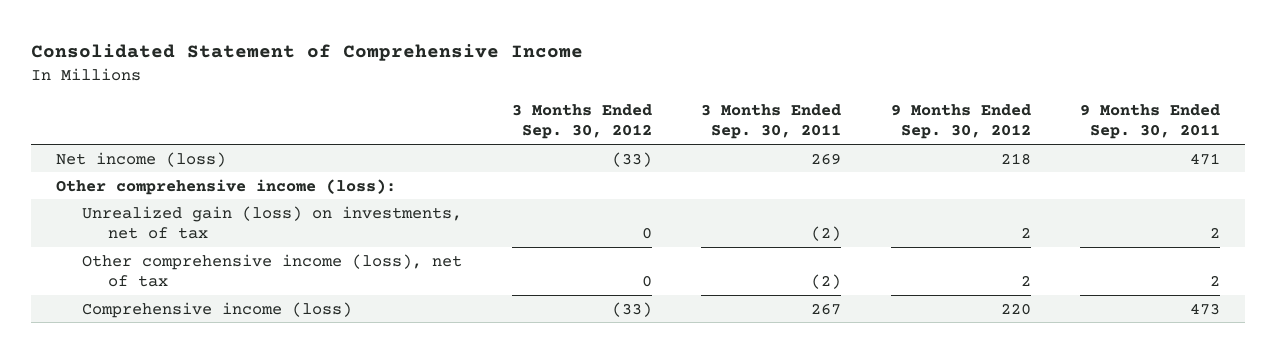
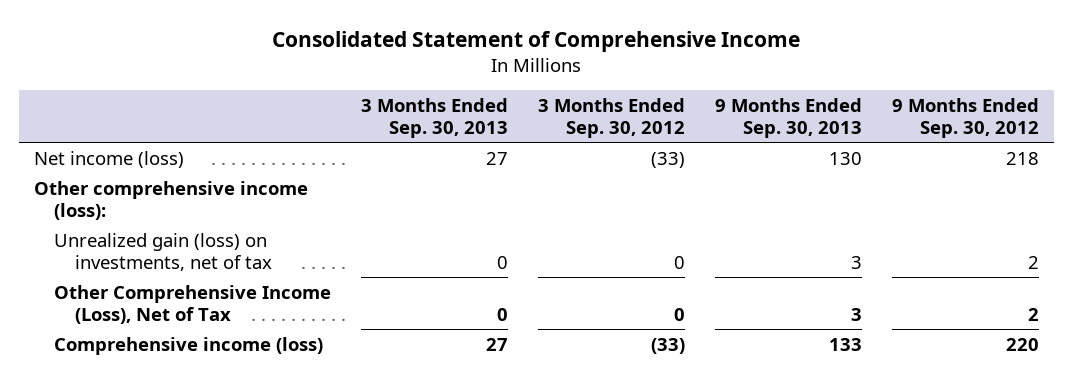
[701,104,842,140] 3 Months Ended Sep. 30, 2011 -> none
[1080,104,1221,140] 9 Months Ended Sep. 30, 2011 -> none
none -> [361,97,509,138] 3 Months Ended Sep. 30, 2013
none -> [715,97,863,138] 9 Months Ended Sep. 30, 2013
[81,253,462,287] Other comprehensive income (loss), net of tax -> [54,284,332,324] Other Comprehensive Income (Loss), Net of Tax

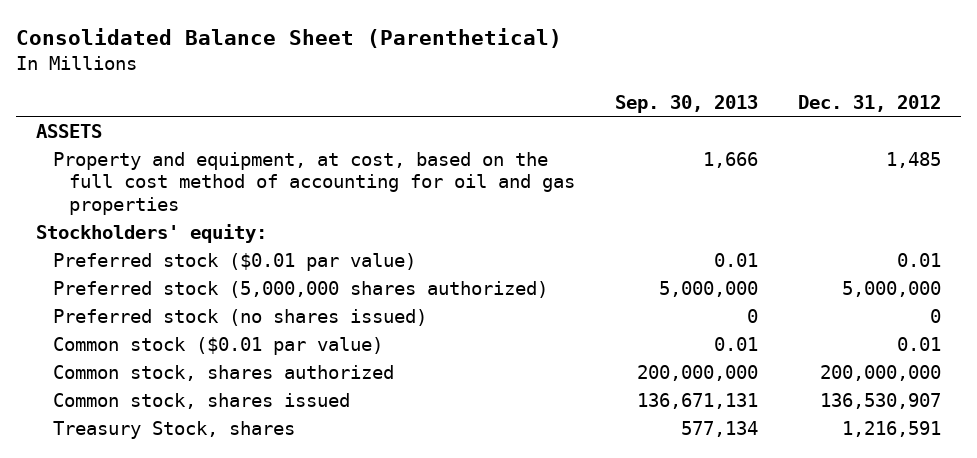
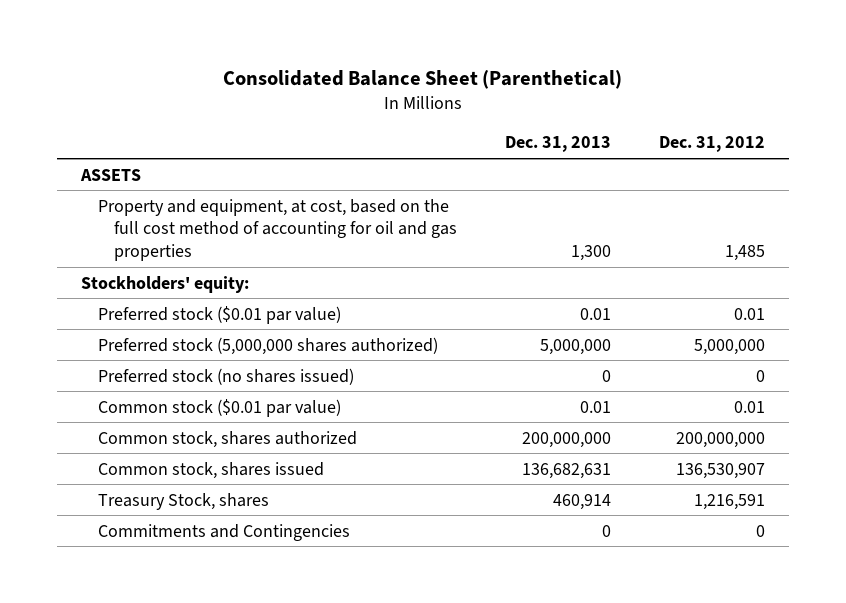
[615,94,759,113] Sep. 30, 2013 -> none
none -> [504,136,611,153] Dec. 31, 2013
none -> [97,523,350,541] Commitments and Contingencies

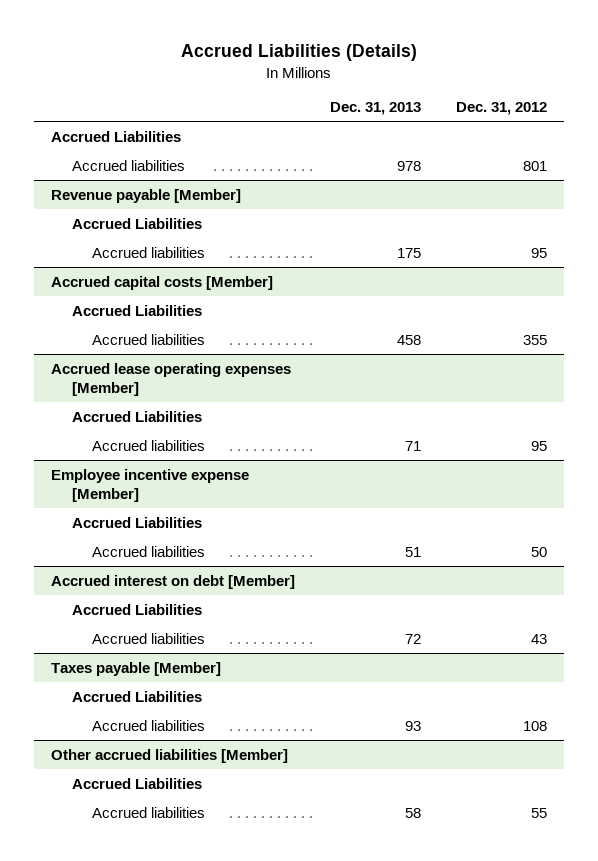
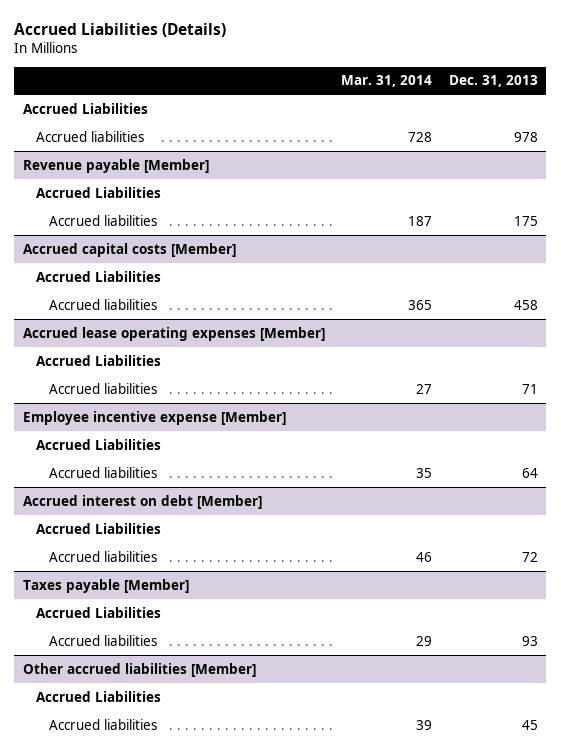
[455,102,547,116] Dec. 31, 2012 -> none
none -> [341,75,433,88] Mar. 31, 2014
[405,546,422,557] 51 -> [521,467,538,478] 64
[405,807,422,818] 58 -> [521,719,538,730] 45

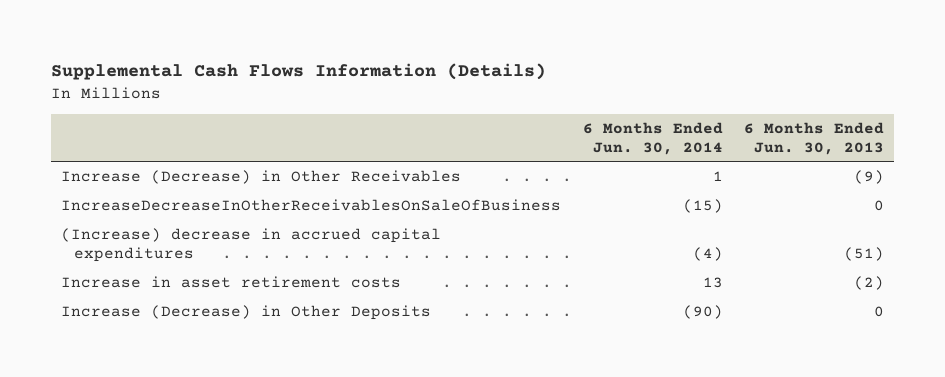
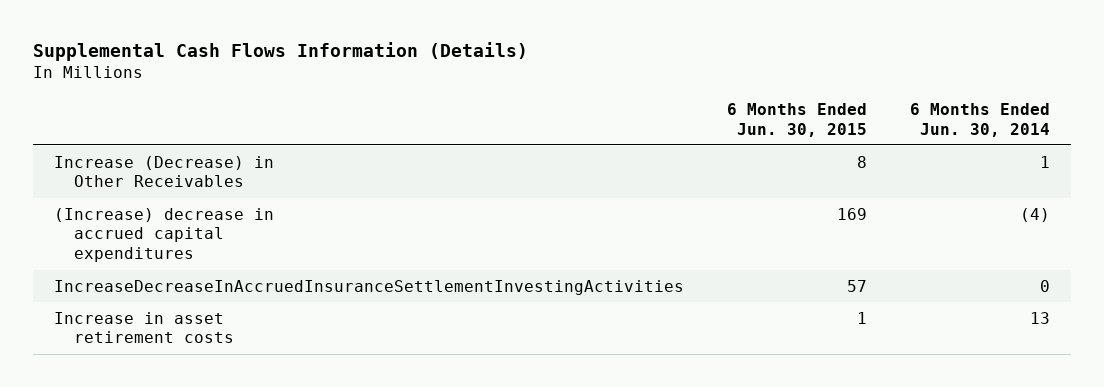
[743,121,884,155] 6 Months Ended Jun. 30, 2013 -> none
none -> [726,102,867,137] 6 Months Ended Jun. 30, 2015
[61,199,562,212] IncreaseDecreaseInOtherReceivablesOnSaleOfBusiness -> none
none -> [54,279,685,295] IncreaseDecreaseInAccruedInsuranceSettlementInvestingActivities
[61,305,432,321] Increase (Decrease) in Other Deposits -> none

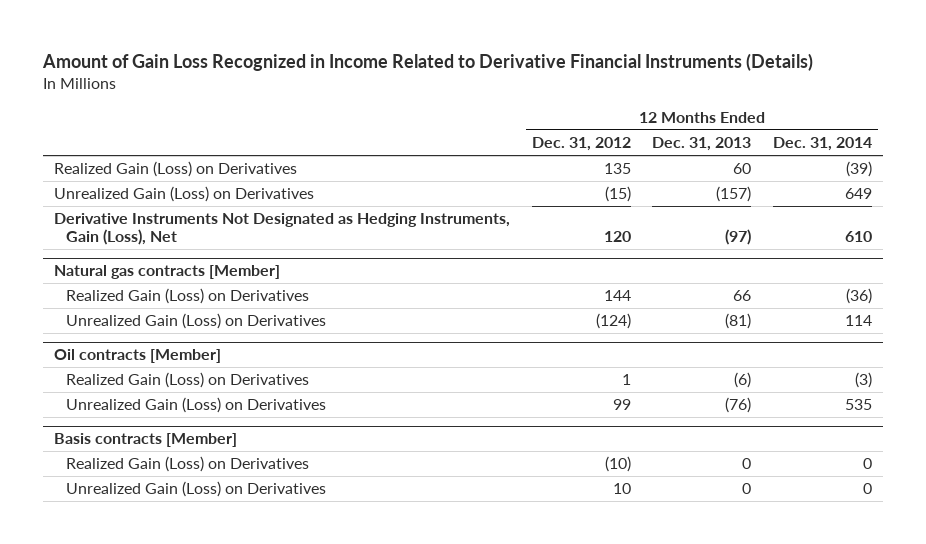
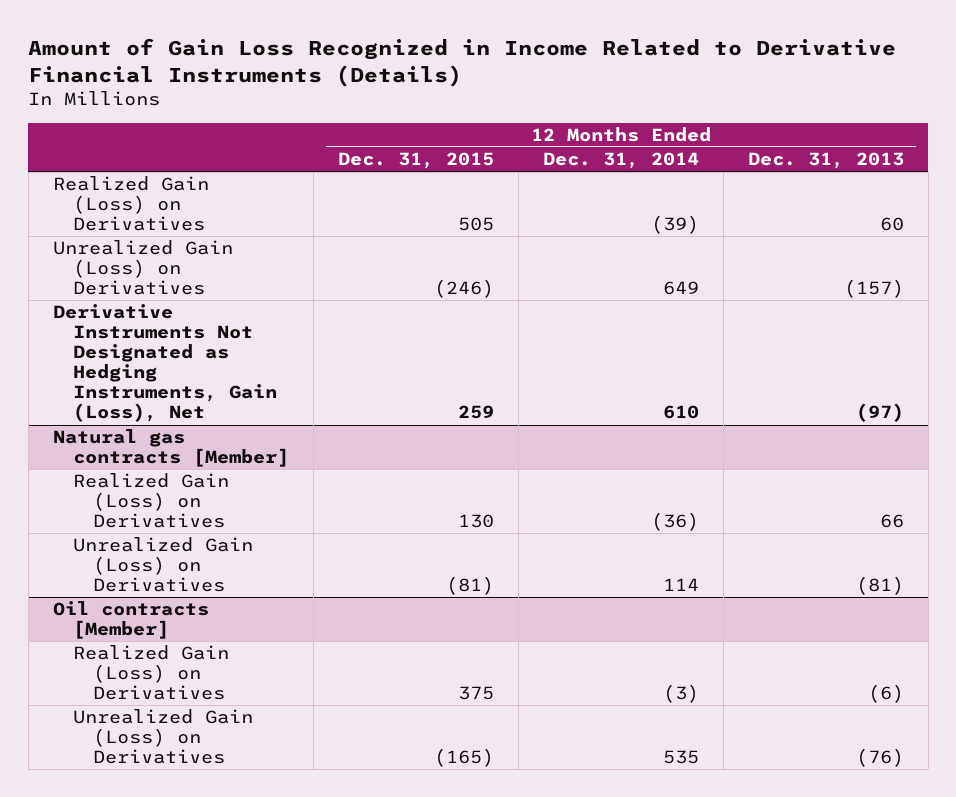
[531,137,631,152] Dec. 31, 2012 -> none
none -> [337,151,494,169] Dec. 31, 2015
[54,433,238,448] Basis contracts [Member] -> none
[65,456,309,473] Realized Gain (Loss) on Derivatives -> none
[65,481,326,498] Unrealized Gain (Loss) on Derivatives -> none

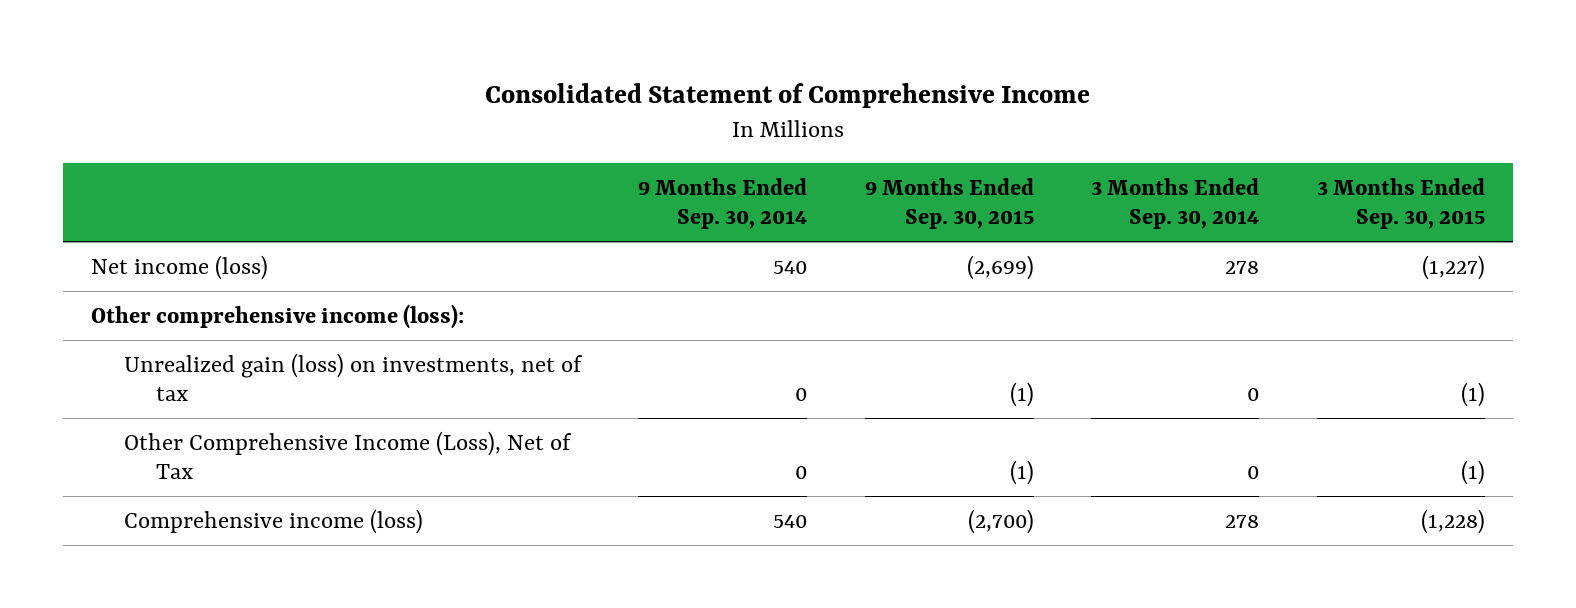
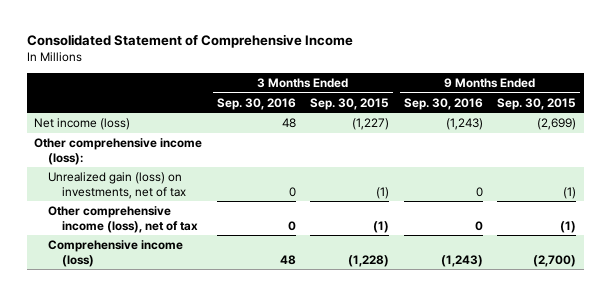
[638,177,808,230] 9 Months Ended Sep. 30, 2014 -> none
[1091,177,1260,230] 3 Months Ended Sep. 30, 2014 -> none
none -> [216,97,296,110] Sep. 30, 2016
none -> [403,97,483,110] Sep. 30, 2016
[123,430,572,480] Other Comprehensive Income (Loss), Net of Tax -> [48,205,199,233] Other comprehensive income (loss), net of tax

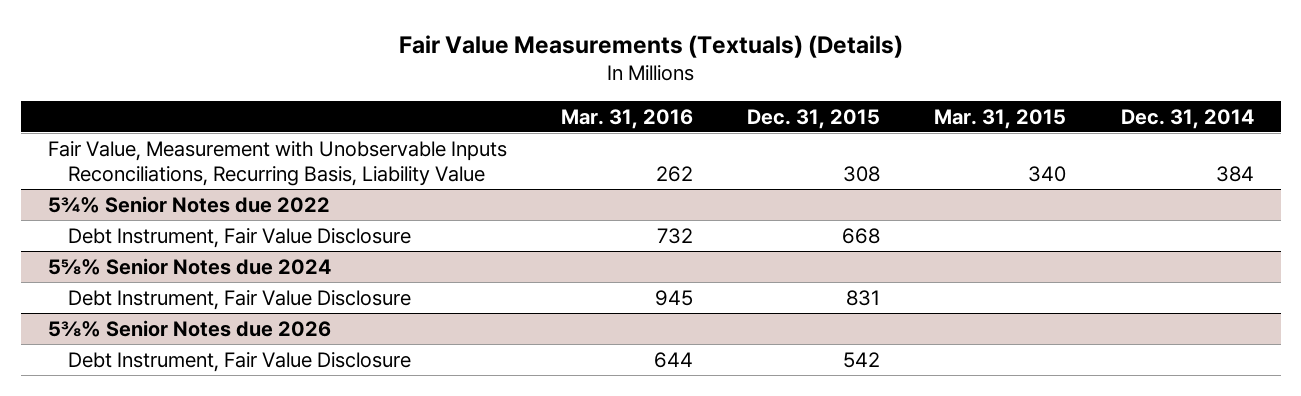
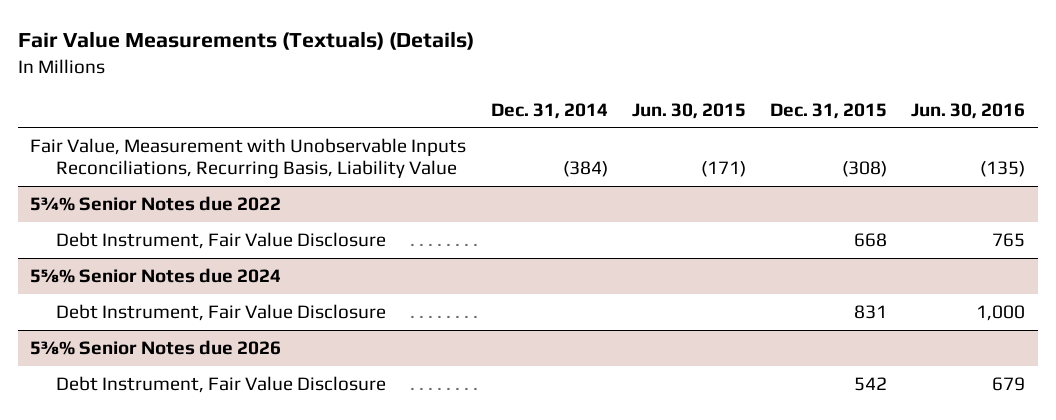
[561,108,694,129] Mar. 31, 2016 -> none
[934,108,1067,129] Mar. 31, 2015 -> none
none -> [631,102,746,119] Jun. 30, 2015
none -> [911,102,1026,119] Jun. 30, 2016
[843,166,881,183] 308 -> [842,161,888,178] (308)
[1215,166,1254,183] 384 -> [562,161,608,178] (384)

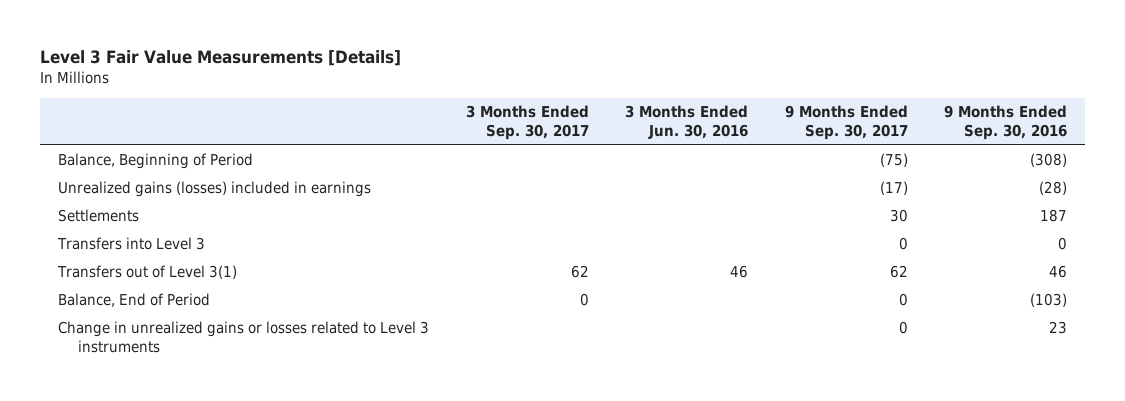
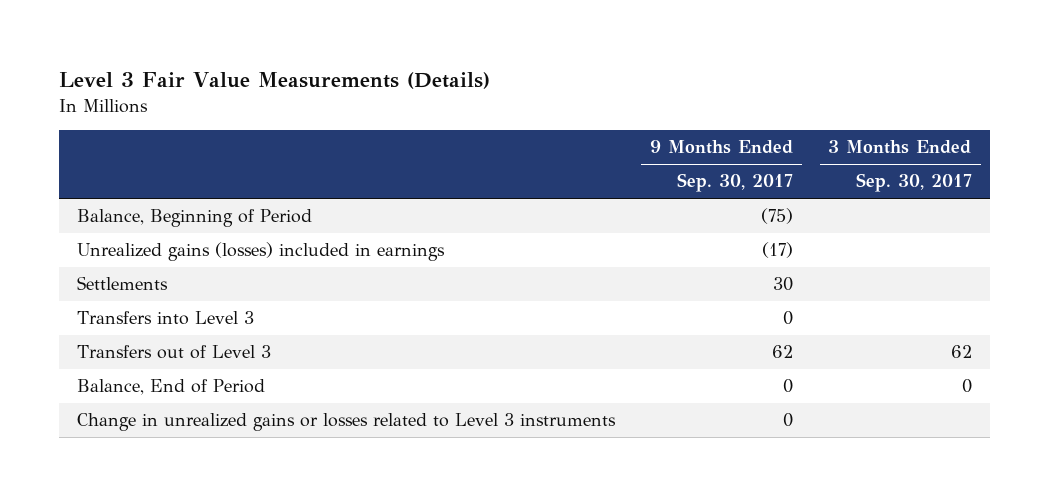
[40,50,402,67] Level 3 Fair Value Measurements [Details] -> [59,72,491,90] Level 3 Fair Value Measurements (Details)
[625,105,749,140] 3 Months Ended Jun. 30, 2016 -> none
[944,105,1068,141] 9 Months Ended Sep. 30, 2016 -> none
[57,265,238,280] Transfers out of Level 3(1) -> [76,345,271,360] Transfers out of Level 3

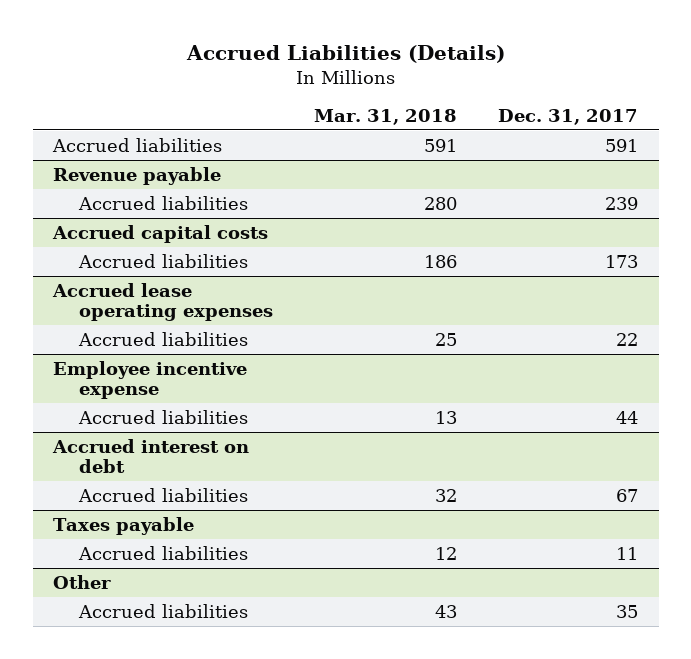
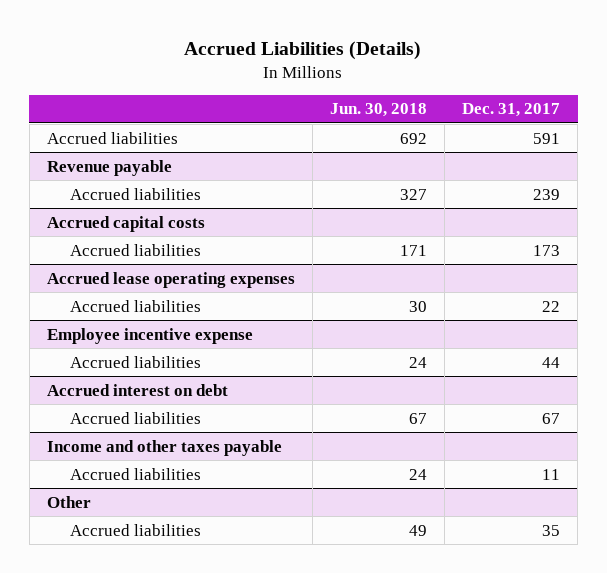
[313,109,457,126] Mar. 31, 2018 -> none
none -> [329,103,427,118] Jun. 30, 2018
[53,516,195,535] Taxes payable -> [46,439,282,456] Income and other taxes payable

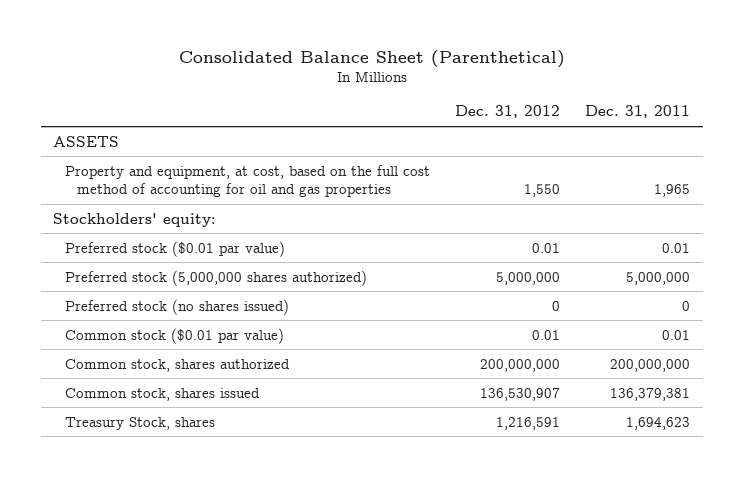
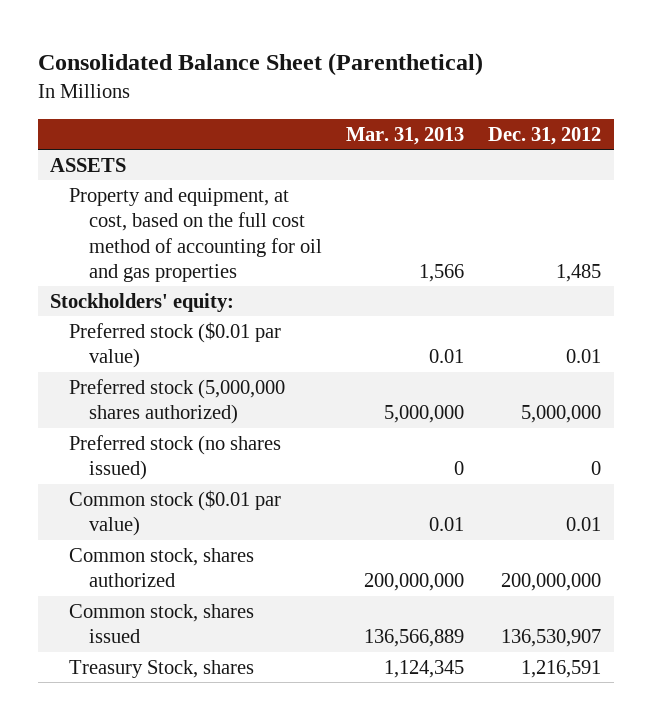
[585,105,691,119] Dec. 31, 2011 -> none
none -> [346,126,465,145] Mar. 31, 2013
[524,184,561,198] 1,550 -> [556,263,602,282] 1,485

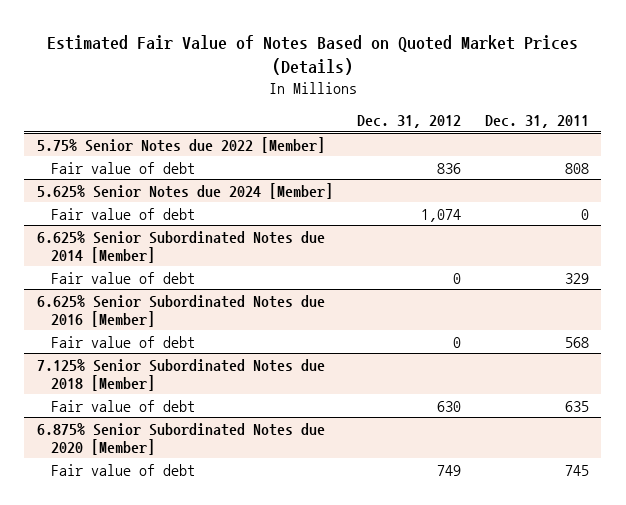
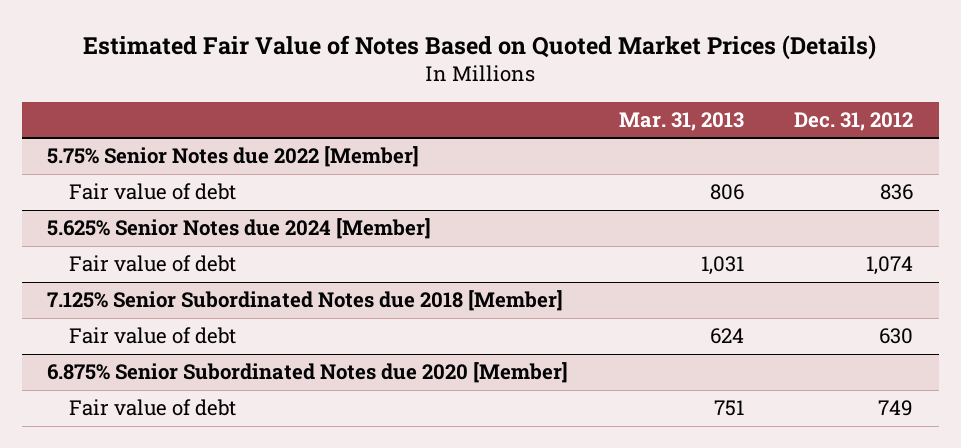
[485,114,590,128] Dec. 31, 2011 -> none
none -> [618,111,744,131] Mar. 31, 2013
[36,230,325,263] 6.625% Senior Subordinated Notes due 2014 [Member] -> none
[51,271,196,284] Fair value of debt -> none
[36,294,325,327] 6.625% Senior Subordinated Notes due 2016 [Member] -> none
[51,335,196,348] Fair value of debt -> none

